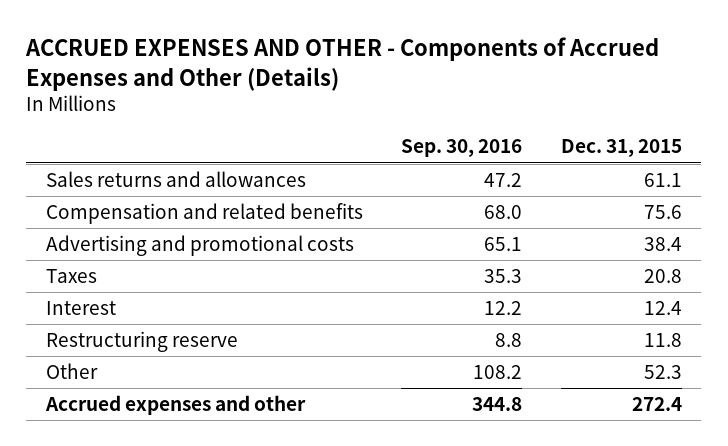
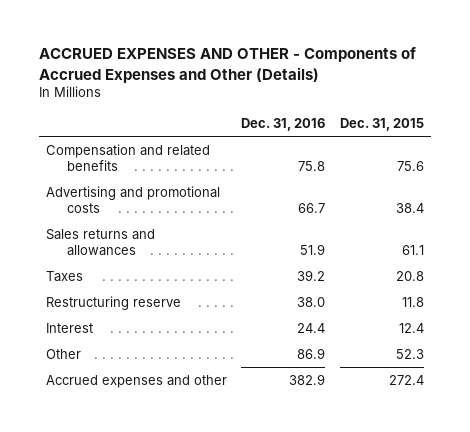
[401,139,523,158] Sep. 30, 2016 -> none
none -> [241,118,326,132] Dec. 31, 2016
[45,171,306,188] Sales returns and allowances -> [45,228,155,256] Sales returns and allowances
[45,301,116,316] Interest -> [45,322,93,333] Interest

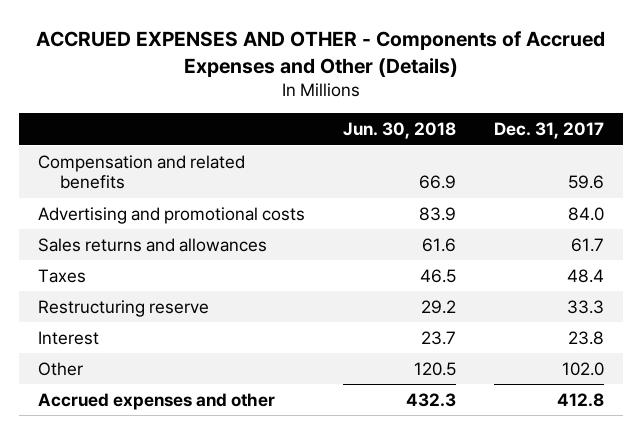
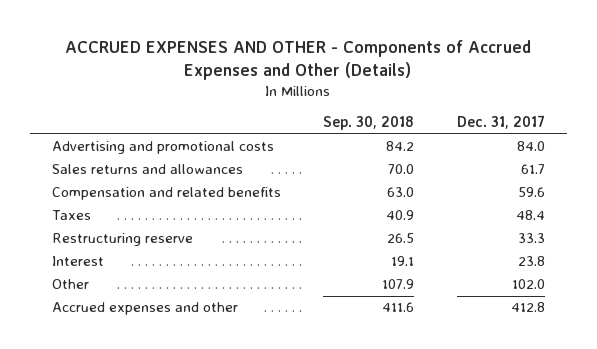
[343,122,457,140] Jun. 30, 2018 -> none
none -> [323,116,415,131] Sep. 30, 2018
[37,154,245,190] Compensation and related benefits -> [51,187,281,201] Compensation and related benefits

